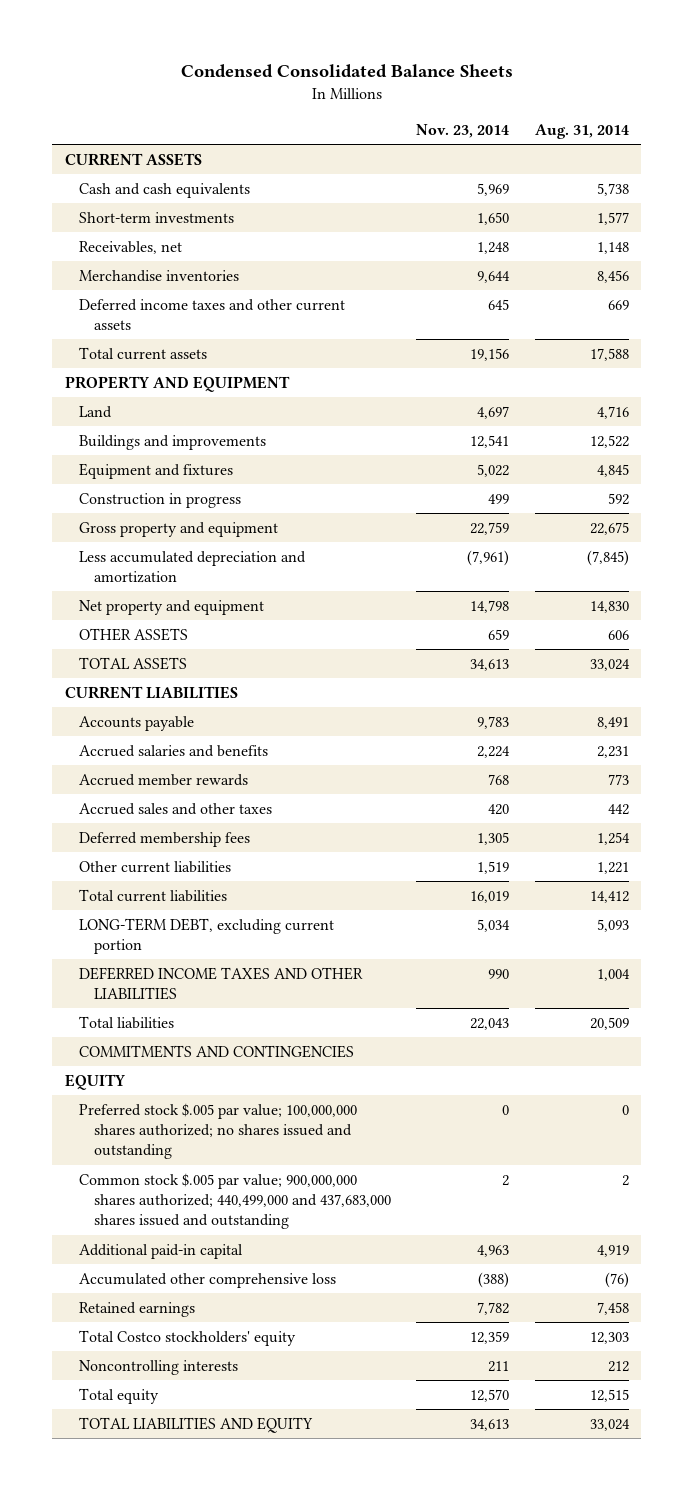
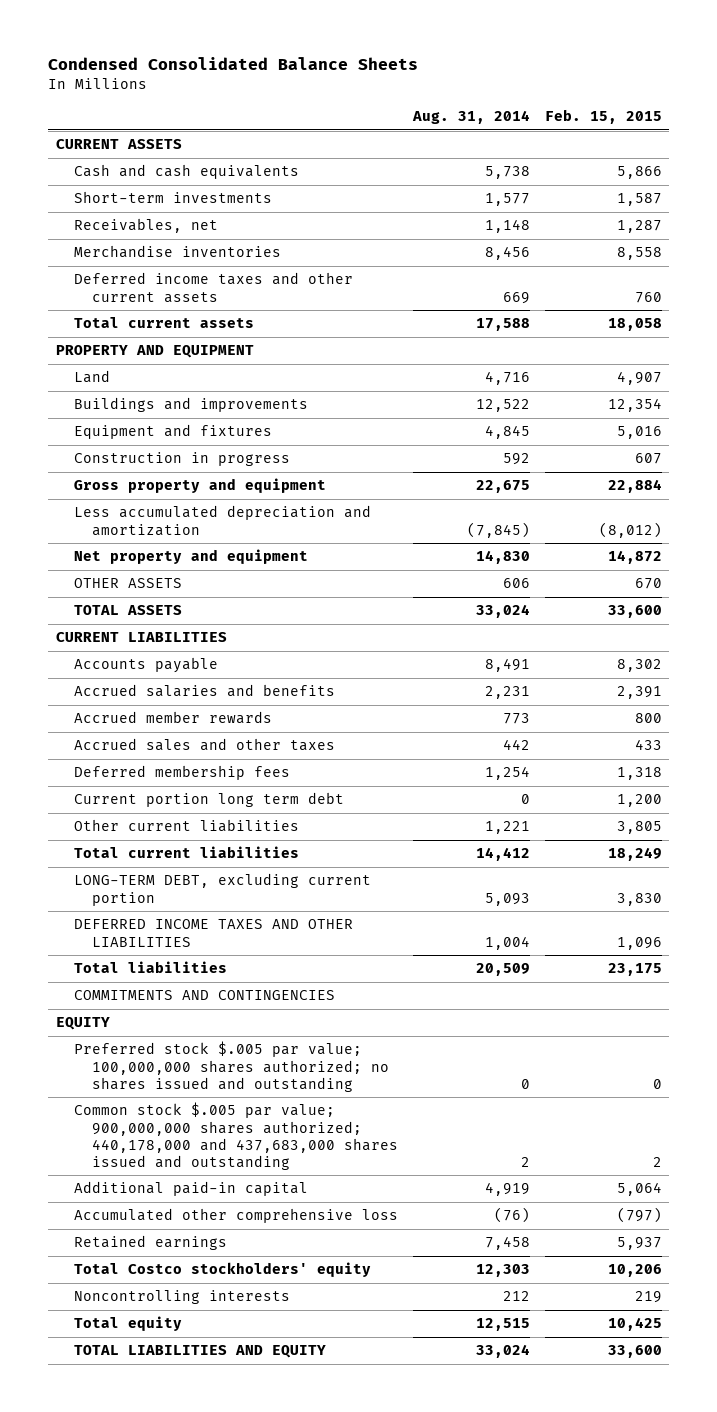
[416,123,510,138] Nov. 23, 2014 -> none
none -> [544,109,662,125] Feb. 15, 2015
none -> [73,792,344,808] Current portion long term debt
[79,1172,391,1230] Common stock $.005 par value; 900,000,000 shares authorized; 440,499,000 and 437,683,000 shares issued and outstanding -> [73,1102,399,1171] Common stock $.005 par value; 900,000,000 shares authorized; 440,178,000 and 437,683,000 shares issued and outstanding

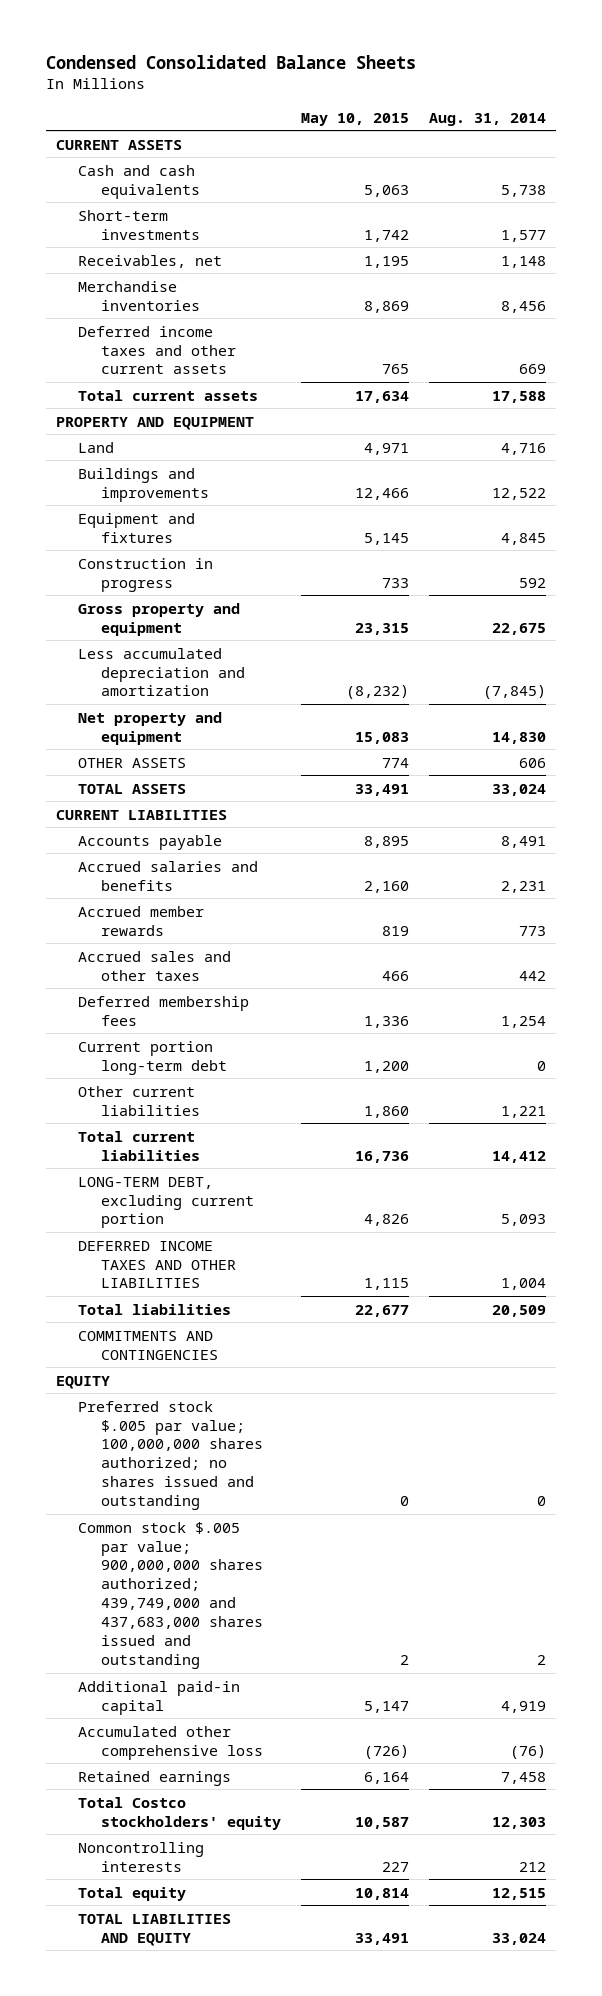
[544,109,662,125] Feb. 15, 2015 -> none
none -> [300,112,409,126] May 10, 2015
[73,792,344,808] Current portion long term debt -> [78,1040,227,1075] Current portion long-term debt
[73,1102,399,1171] Common stock $.005 par value; 900,000,000 shares authorized; 440,178,000 and 437,683,000 shares issued and outstanding -> [78,1521,263,1670] Common stock $.005 par value; 900,000,000 shares authorized; 439,749,000 and 437,683,000 shares issued and outstanding

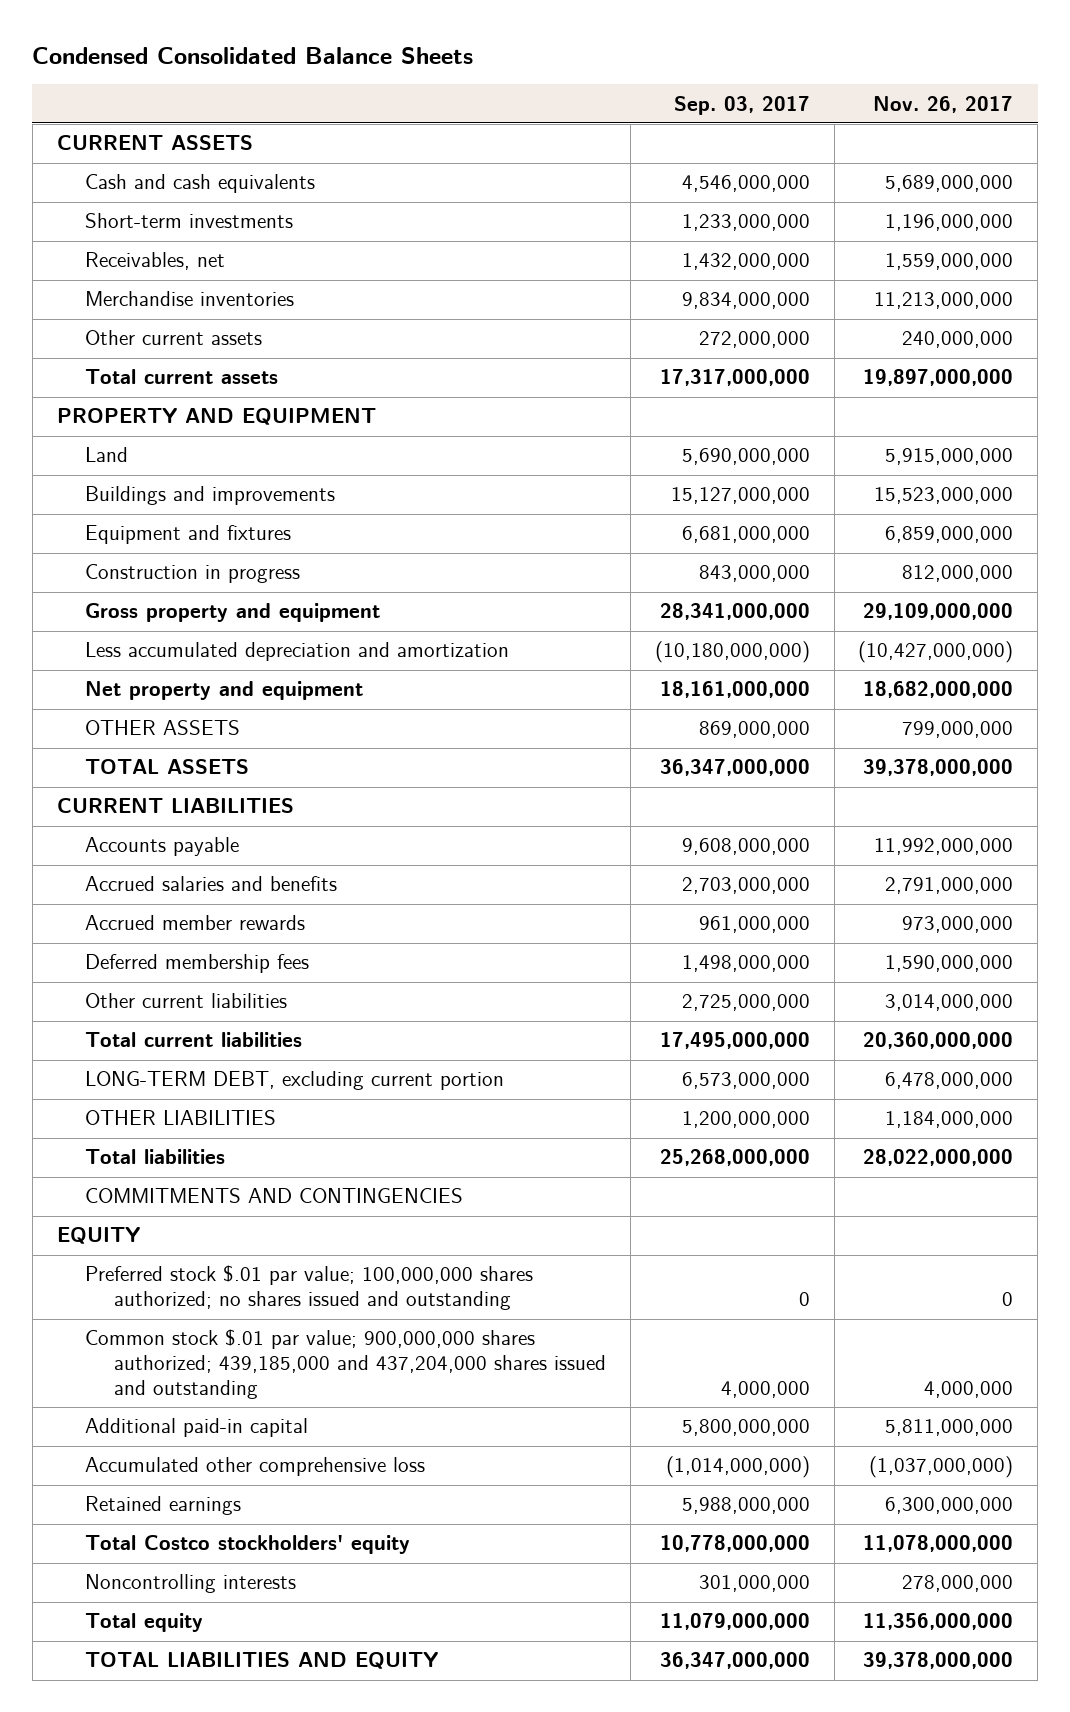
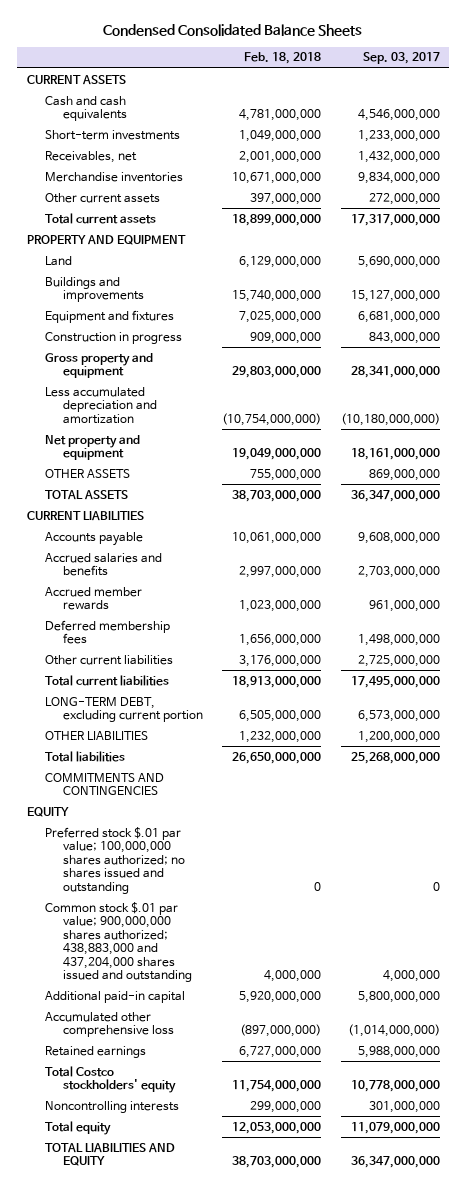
[873,95,1014,113] Nov. 26, 2017 -> none
none -> [244,52,322,65] Feb. 18, 2018
[85,1329,606,1400] Common stock $.01 par value; 900,000,000 shares authorized; 439,185,000 and 437,204,000 shares issued and outstanding -> [44,901,192,983] Common stock $.01 par value; 900,000,000 shares authorized; 438,883,000 and 437,204,000 shares issued and outstanding

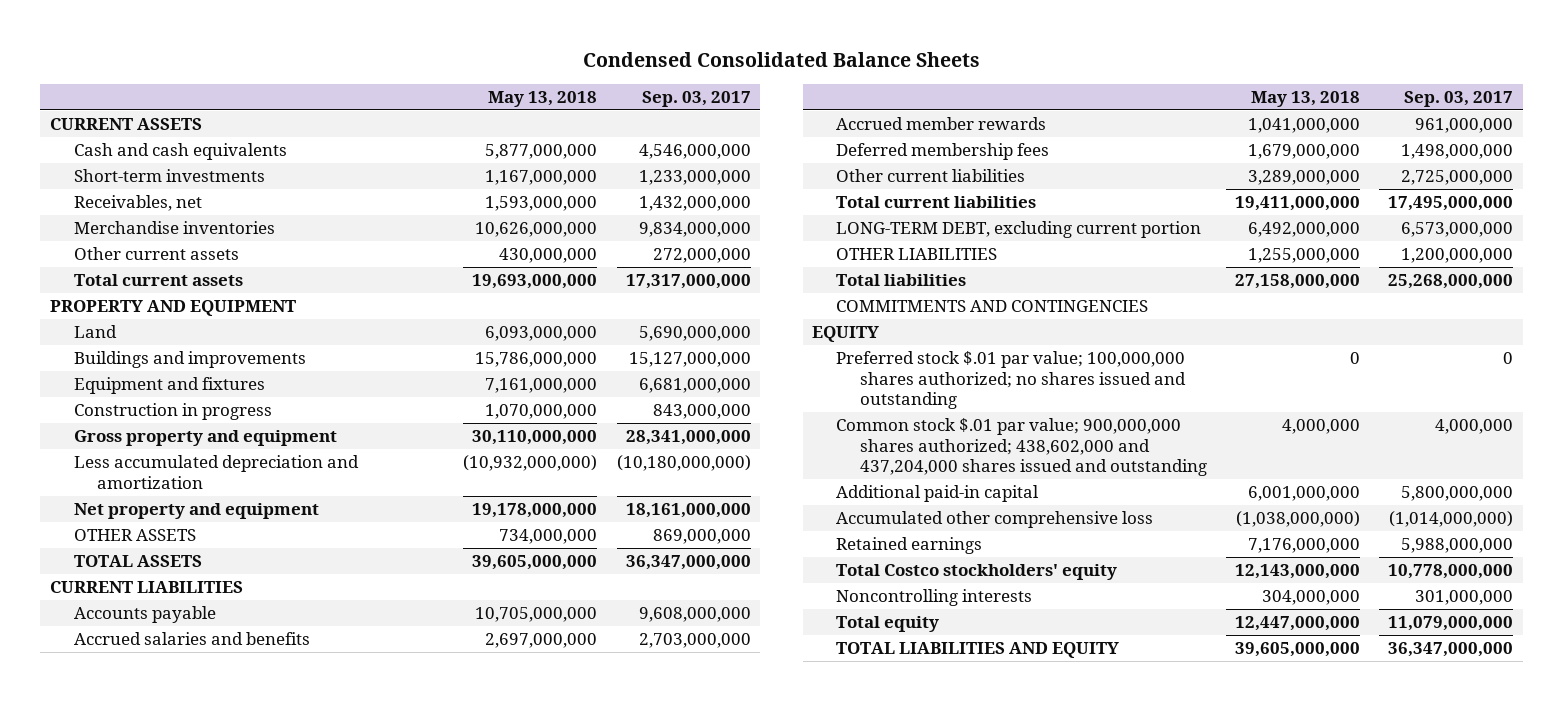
[244,52,322,65] Feb. 18, 2018 -> none
none -> [488,90,598,107] May 13, 2018
[44,901,192,983] Common stock $.01 par value; 900,000,000 shares authorized; 438,883,000 and 437,204,000 shares issued and outstanding -> [836,418,1207,476] Common stock $.01 par value; 900,000,000 shares authorized; 438,602,000 and 437,204,000 shares issued and outstanding

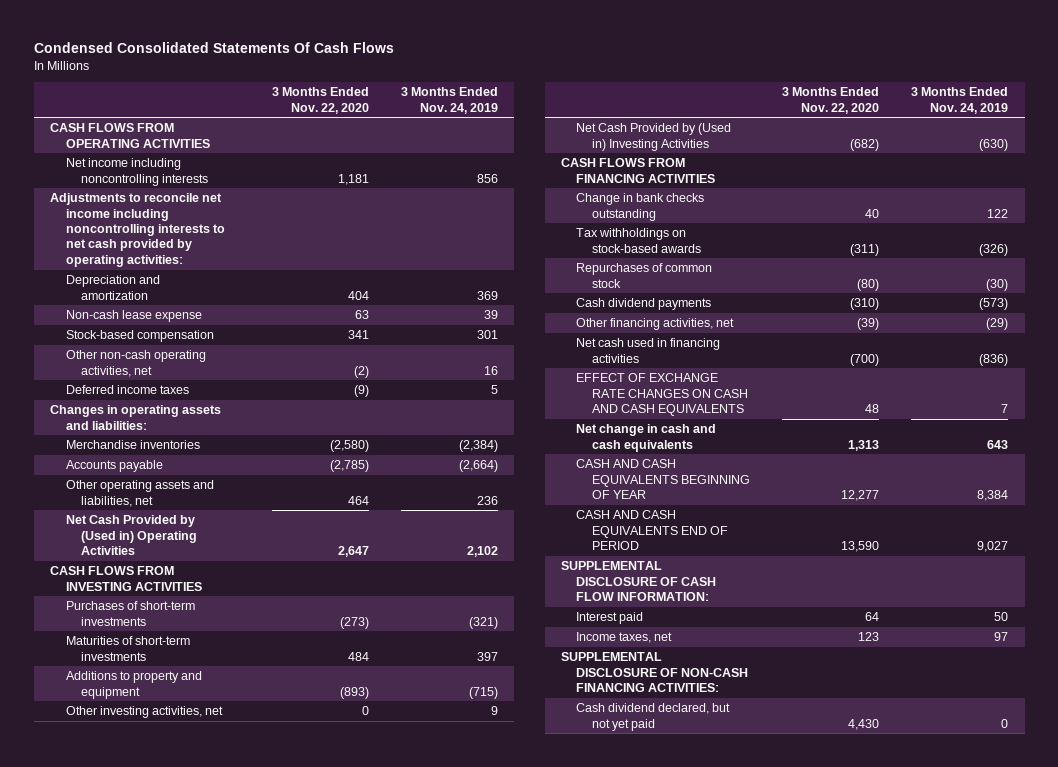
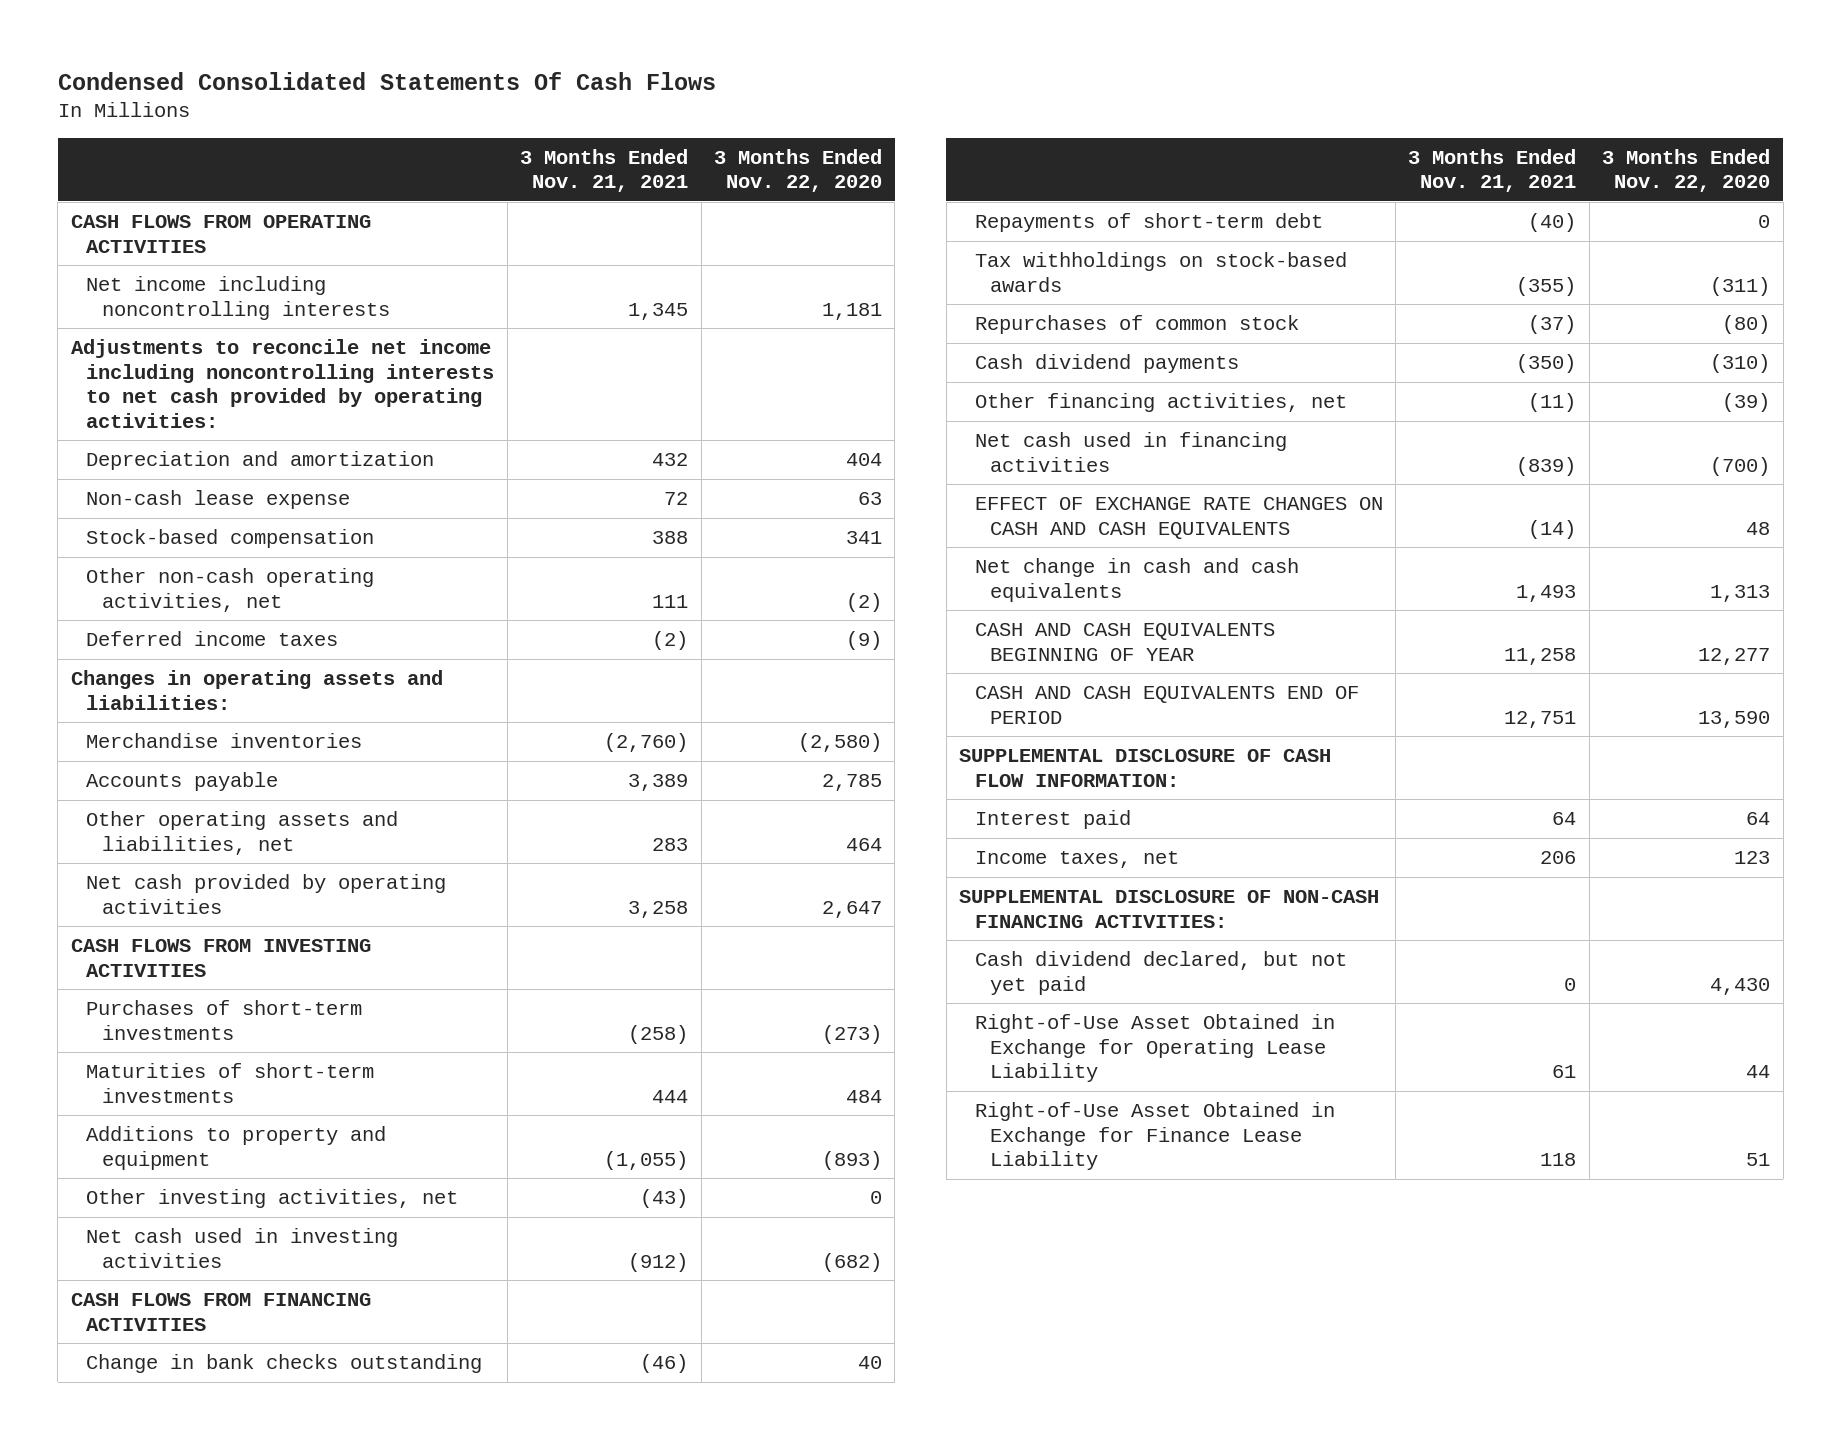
[400,87,498,114] 3 Months Ended Nov. 24, 2019 -> none
none -> [520,148,689,193] 3 Months Ended Nov. 21, 2021
[329,460,369,473] (2,785) -> [822,774,883,792] 2,785
[65,515,198,556] Net Cash Provided by (Used in) Operating Activities -> [86,874,447,914] Net cash provided by operating activities
[576,123,732,151] Net Cash Provided by (Used in) Investing Activities -> [86,1228,399,1268] Net cash used in investing activities
none -> [974,213,1323,233] Repayments of short-term debt
none -> [974,1014,1335,1083] Right-of-Use Asset Obtained in Exchange for Operating Lease Liability
none -> [974,1102,1335,1171] Right-of-Use Asset Obtained in Exchange for Finance Lease Liability

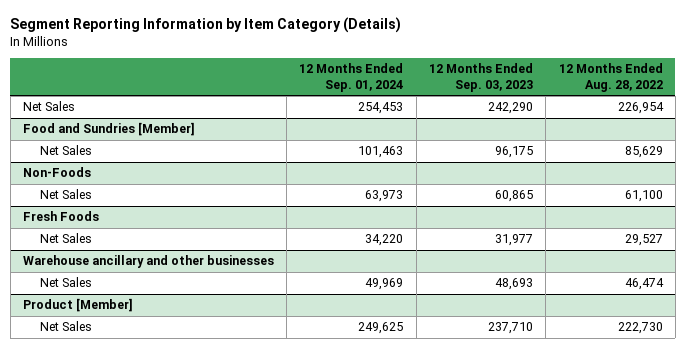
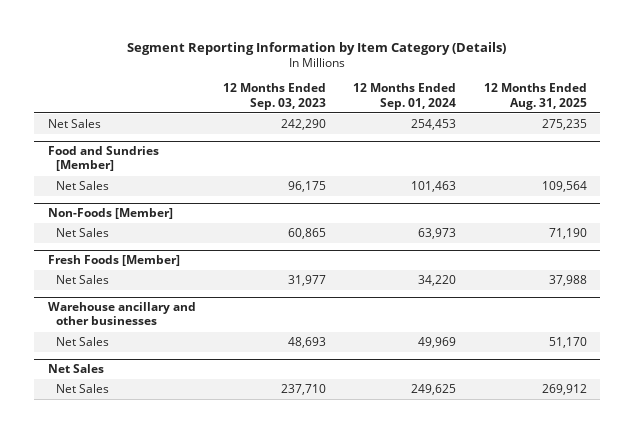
[558,63,663,92] 12 Months Ended Aug. 28, 2022 -> none
none -> [483,83,587,110] 12 Months Ended Aug. 31, 2025
[22,167,91,178] Non-Foods -> [47,208,173,220] Non-Foods [Member]
[22,211,99,222] Fresh Foods -> [47,255,180,267] Fresh Foods [Member]
[22,298,133,313] Product [Member] -> [47,364,104,374] Net Sales

